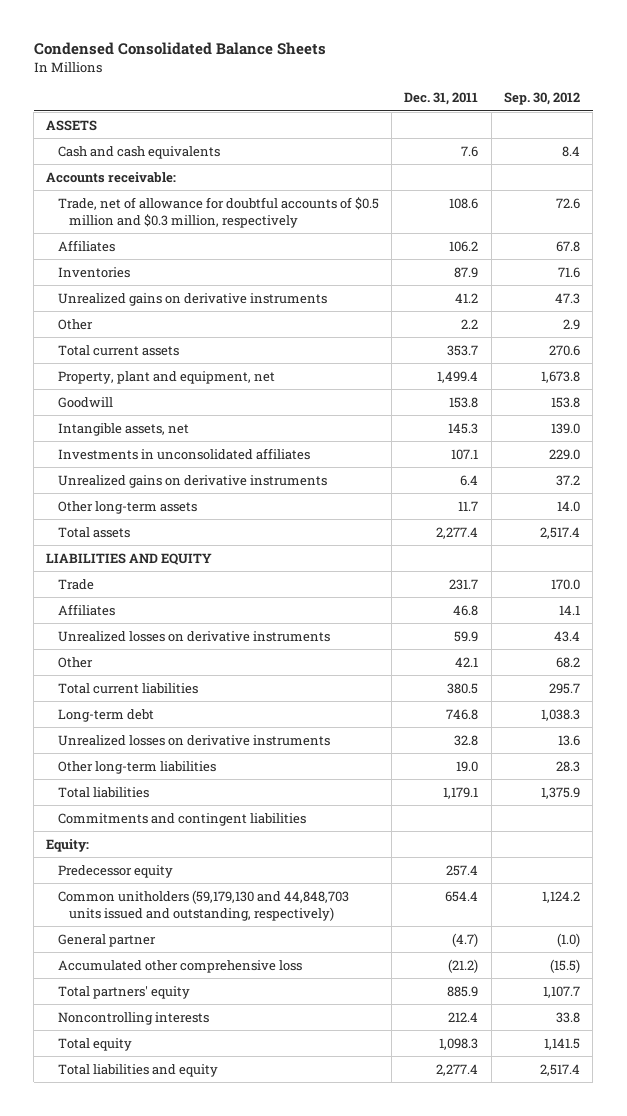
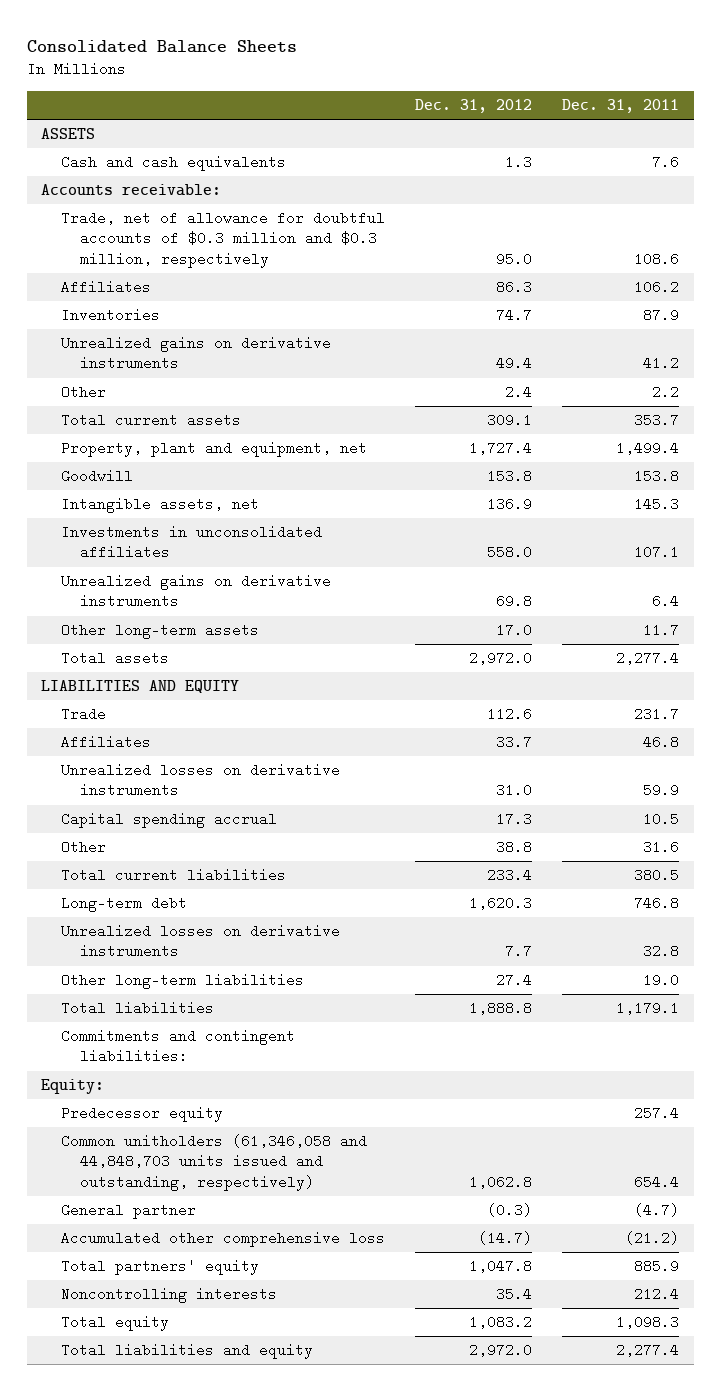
[33,41,326,55] Condensed Consolidated Balance Sheets -> [26,40,297,54] Consolidated Balance Sheets
[504,92,581,106] Sep. 30, 2012 -> none
none -> [414,99,532,114] Dec. 31, 2012
[57,196,379,228] Trade, net of allowance for doubtful accounts of $0.5 million and $0.3 million, respectively -> [60,211,385,268] Trade, net of allowance for doubtful accounts of $0.3 million and $0.3 million, respectively
none -> [60,812,277,829] Capital spending accrual
[455,656,479,667] 42.1 -> [642,840,679,855] 31.6
[57,812,306,826] Commitments and contingent liabilities -> [60,1029,295,1064] Commitments and contingent liabilities:
[57,889,349,921] Common unitholders (59,179,130 and 44,848,703 units issued and outstanding, respectively) -> [60,1134,367,1191] Common unitholders (61,346,058 and 44,848,703 units issued and outstanding, respectively)

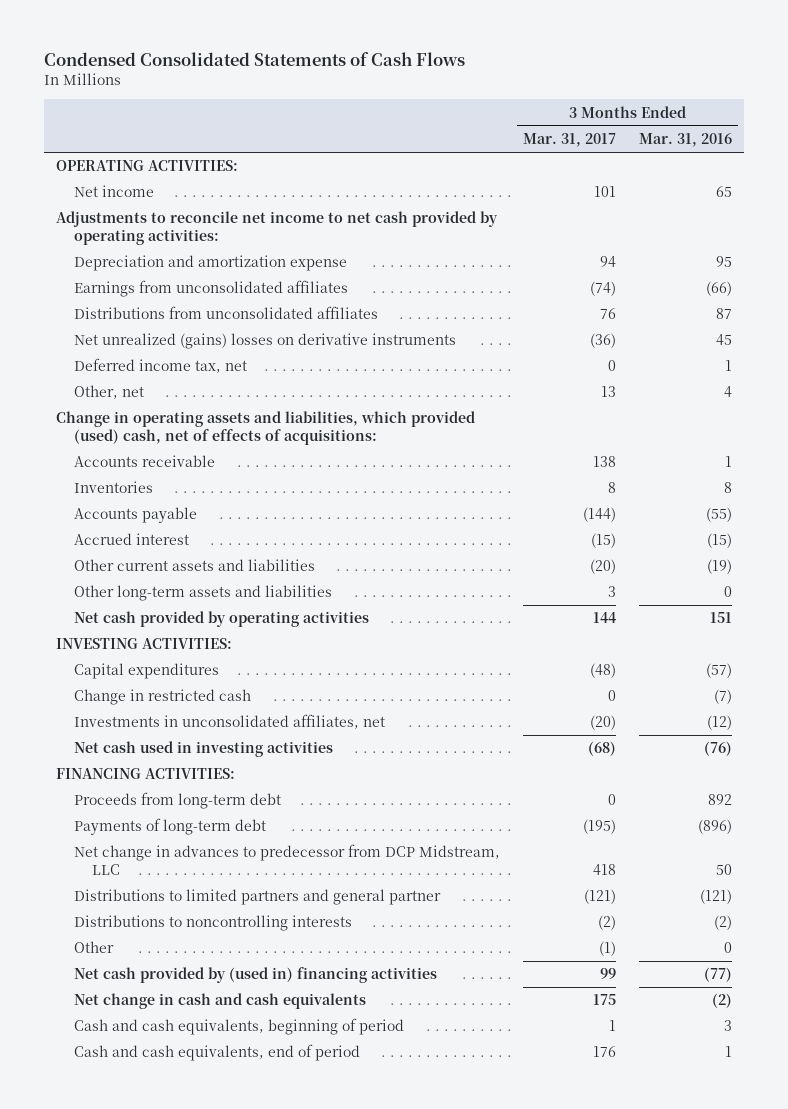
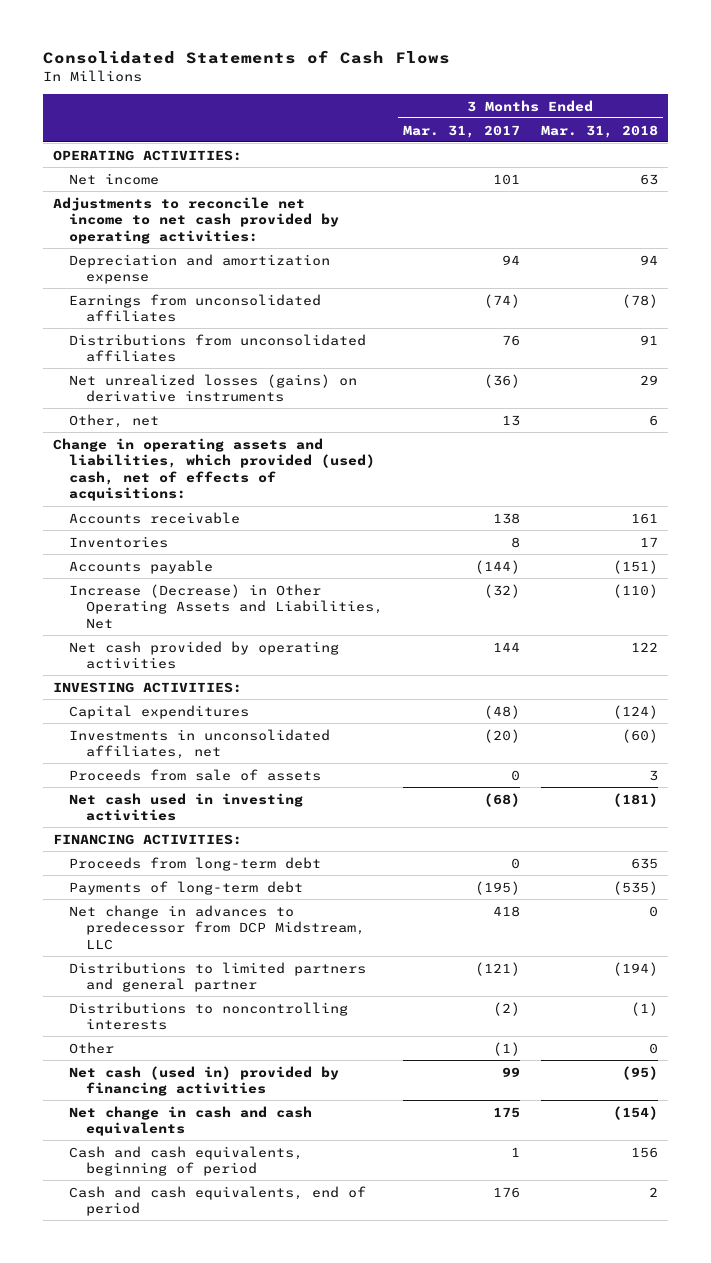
[44,52,466,67] Condensed Consolidated Statements of Cash Flows -> [42,50,450,65] Consolidated Statements of Cash Flows
[639,133,733,148] Mar. 31, 2016 -> none
none -> [540,124,658,138] Mar. 31, 2018
[73,358,247,374] Deferred income tax, net -> none
[73,333,456,350] Net unrealized (gains) losses on derivative instruments -> [69,373,358,403] Net unrealized losses (gains) on derivative instruments
[73,533,189,546] Accrued interest -> none
[73,559,315,572] Other current assets and liabilities -> none
[73,585,332,602] Other long-term assets and liabilities -> none
none -> [69,583,383,629] Increase (Decrease) in Other Operating Assets and Liabilities, Net
[73,689,251,706] Change in restricted cash -> none
none -> [69,768,322,781] Proceeds from sale of assets
[73,967,437,984] Net cash provided by (used in) financing activities -> [69,1065,340,1097] Net cash (used in) provided by financing activities

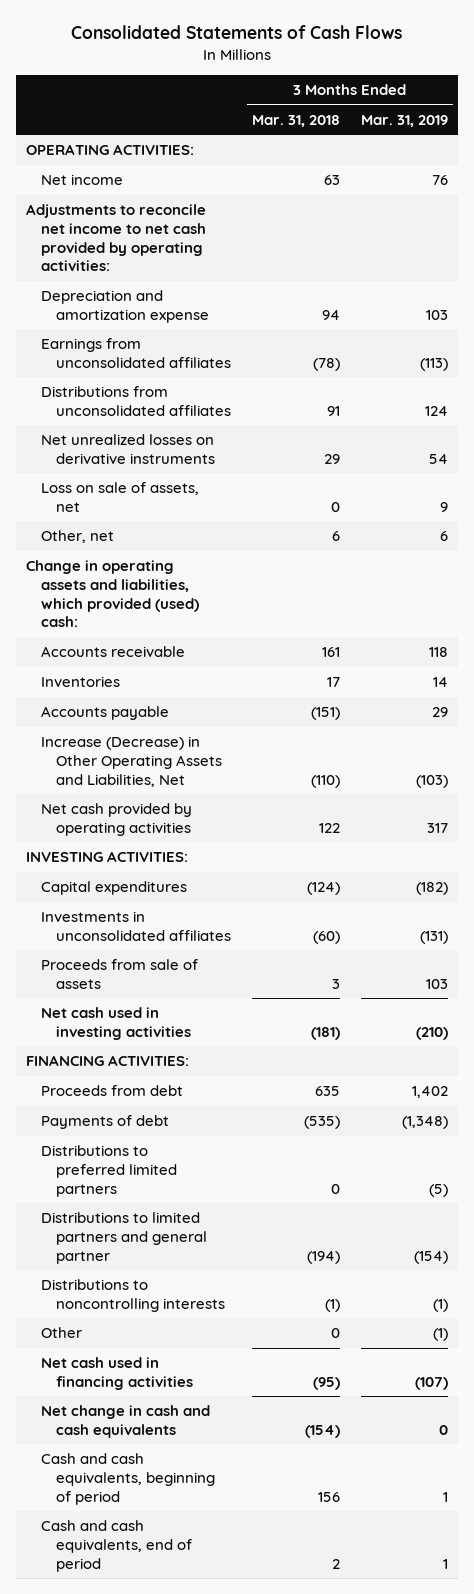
[403,124,521,138] Mar. 31, 2017 -> none
none -> [360,114,448,127] Mar. 31, 2019
[69,373,358,403] Net unrealized losses (gains) on derivative instruments -> [41,434,216,464] Net unrealized losses on derivative instruments
none -> [41,482,200,512] Loss on sale of assets, net
[53,437,376,502] Change in operating assets and liabilities, which provided (used) cash, net of effects of acquisitions: -> [26,560,200,628] Change in operating assets and liabilities, which provided (used) cash:
[69,728,331,760] Investments in unconsolidated affiliates, net -> [41,911,232,941] Investments in unconsolidated affiliates
[69,904,365,950] Net change in advances to predecessor from DCP Midstream, LLC -> none
[69,856,322,871] Proceeds from long-term debt -> [41,1085,184,1097] Proceeds from debt
[69,880,304,895] Payments of long-term debt -> [41,1115,170,1130] Payments of debt
none -> [41,1145,178,1197] Distributions to preferred limited partners
[69,1065,340,1097] Net cash (used in) provided by financing activities -> [41,1357,194,1390] Net cash used in financing activities

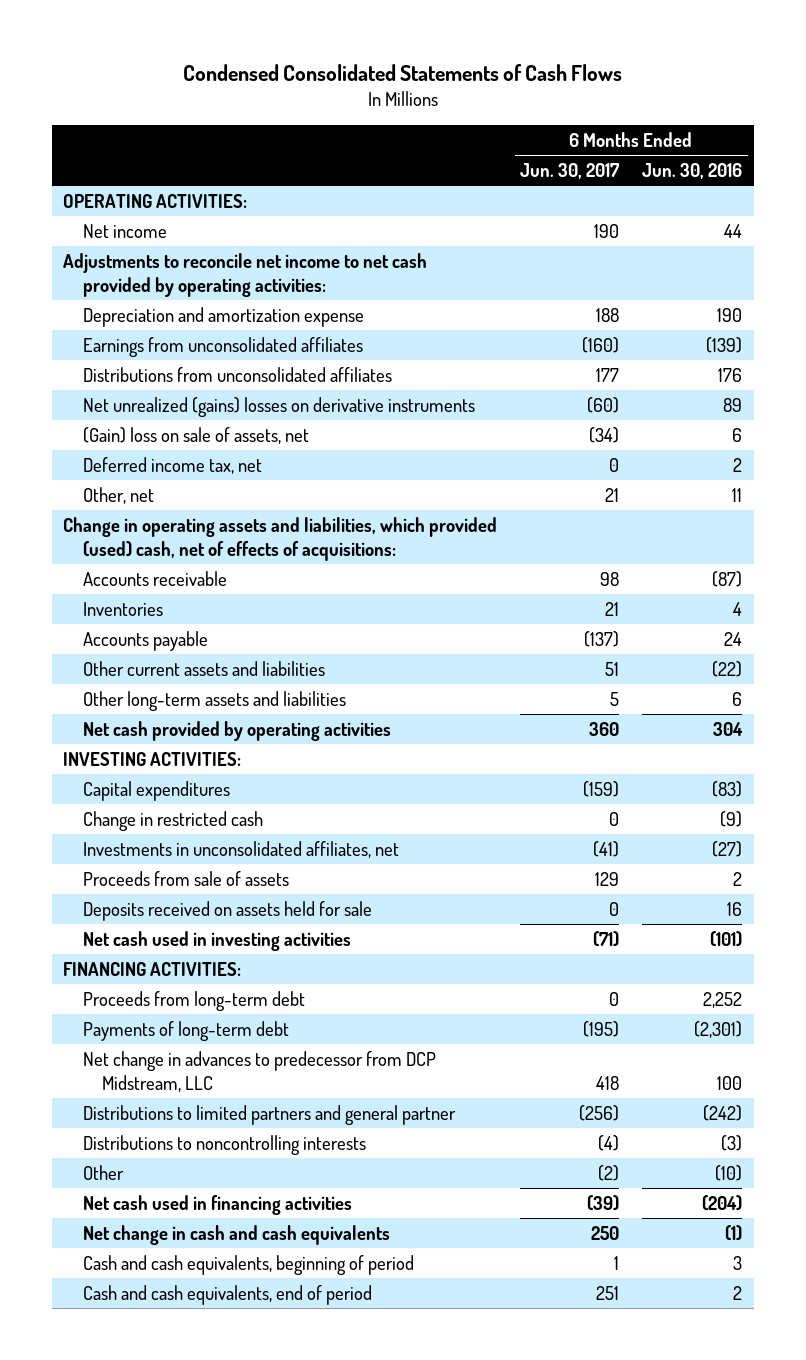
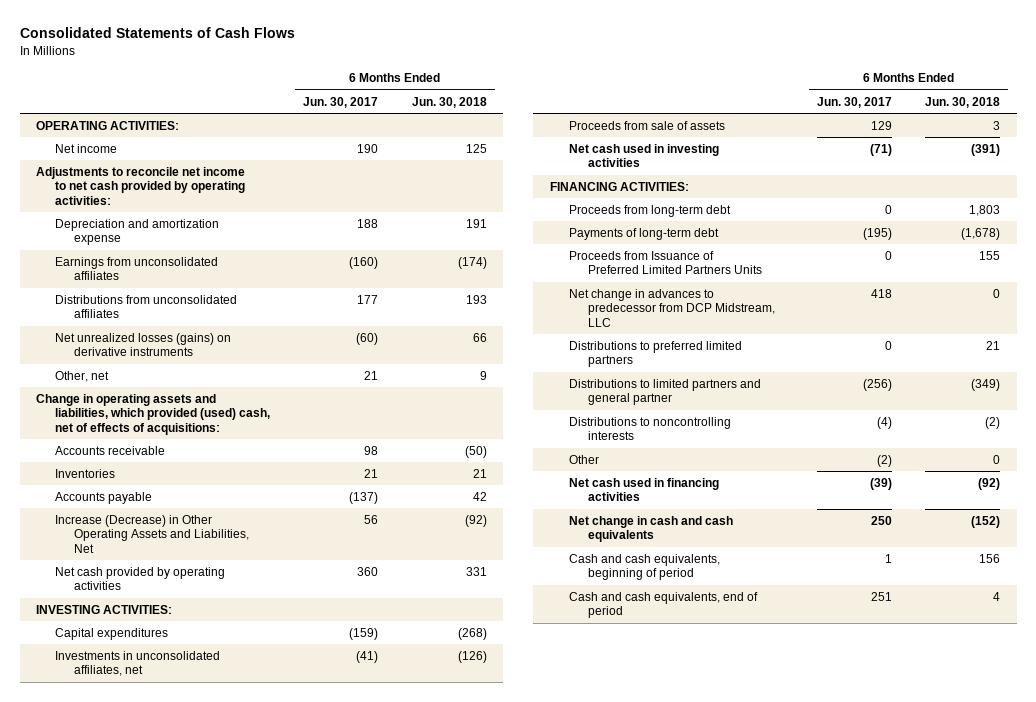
[182,63,622,81] Condensed Consolidated Statements of Cash Flows -> [19,27,295,39] Consolidated Statements of Cash Flows
[642,163,743,180] Jun. 30, 2016 -> none
none -> [411,96,487,108] Jun. 30, 2018
[82,426,309,444] (Gain) loss on sale of assets, net -> none
[82,456,262,474] Deferred income tax, net -> none
[82,396,475,417] Net unrealized (gains) losses on derivative instruments -> [55,332,232,357] Net unrealized losses (gains) on derivative instruments
[82,660,325,676] Other current assets and liabilities -> none
[82,690,346,711] Other long-term assets and liabilities -> none
none -> [55,514,250,553] Increase (Decrease) in Other Operating Assets and Liabilities, Net
[82,810,263,831] Change in restricted cash -> none
[82,900,372,921] Deposits received on assets held for sale -> none
none -> [568,250,762,275] Proceeds from Issuance of Preferred Limited Partners Units
none -> [568,340,742,368] Distributions to preferred limited partners

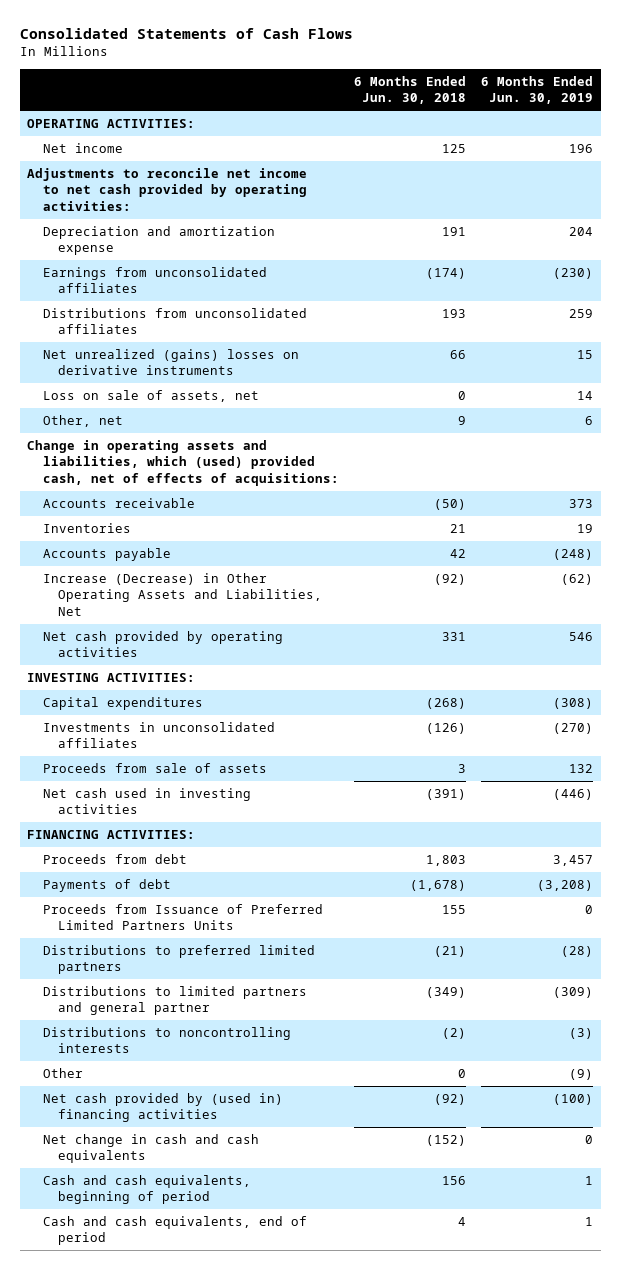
[303,96,379,108] Jun. 30, 2017 -> none
none -> [481,76,594,105] 6 Months Ended Jun. 30, 2019
[55,332,232,357] Net unrealized losses (gains) on derivative instruments -> [42,349,299,376] Net unrealized (gains) losses on derivative instruments
none -> [42,390,259,403] Loss on sale of assets, net
[36,393,271,435] Change in operating assets and liabilities, which provided (used) cash, net of effects of acquisitions: -> [27,440,339,486] Change in operating assets and liabilities, which (used) provided cash, net of effects of acquisitions:
[55,650,221,677] Investments in unconsolidated affiliates, net -> [42,722,275,749] Investments in unconsolidated affiliates
[568,204,731,217] Proceeds from long-term debt -> [42,854,187,865] Proceeds from debt
[568,227,719,240] Payments of long-term debt -> [42,879,171,893] Payments of debt
[568,288,775,327] Net change in advances to predecessor from DCP Midstream, LLC -> none
[986,340,1001,350] 21 -> [434,946,467,958] (21)
[568,477,719,502] Net cash used in financing activities -> [42,1093,283,1123] Net cash provided by (used in) financing activities

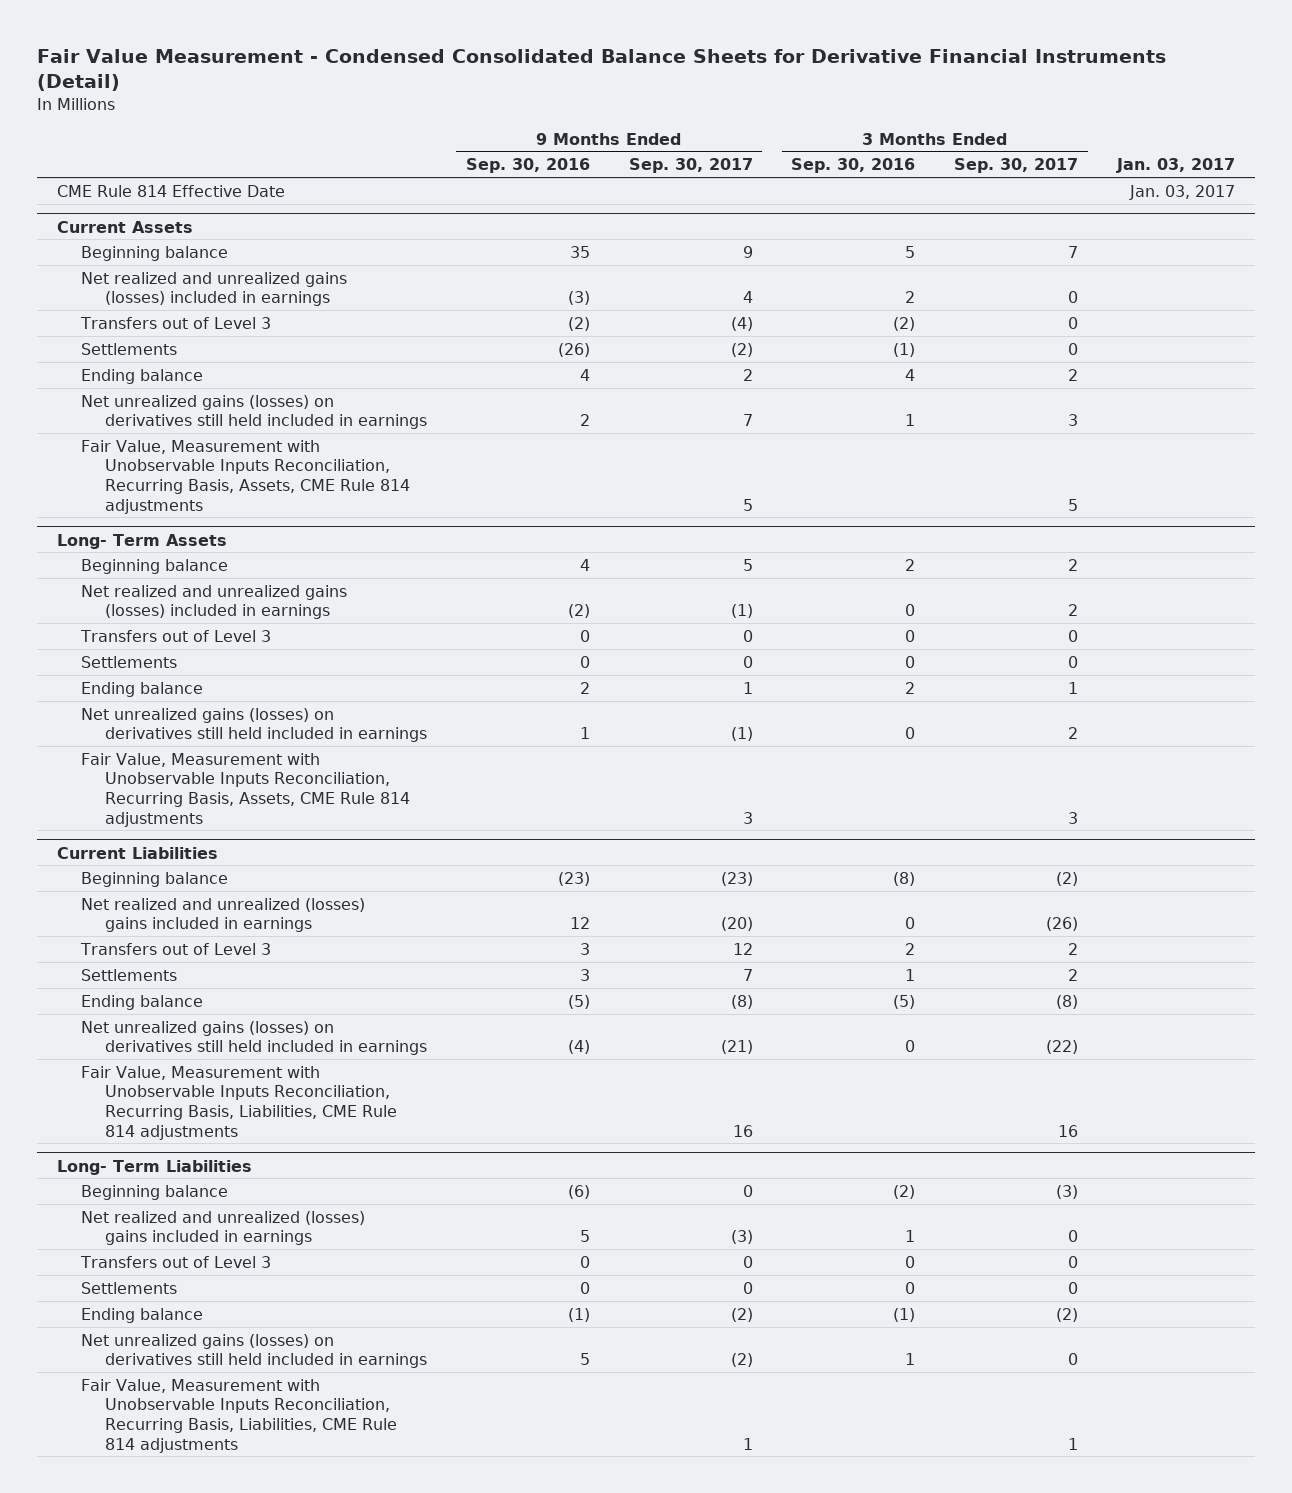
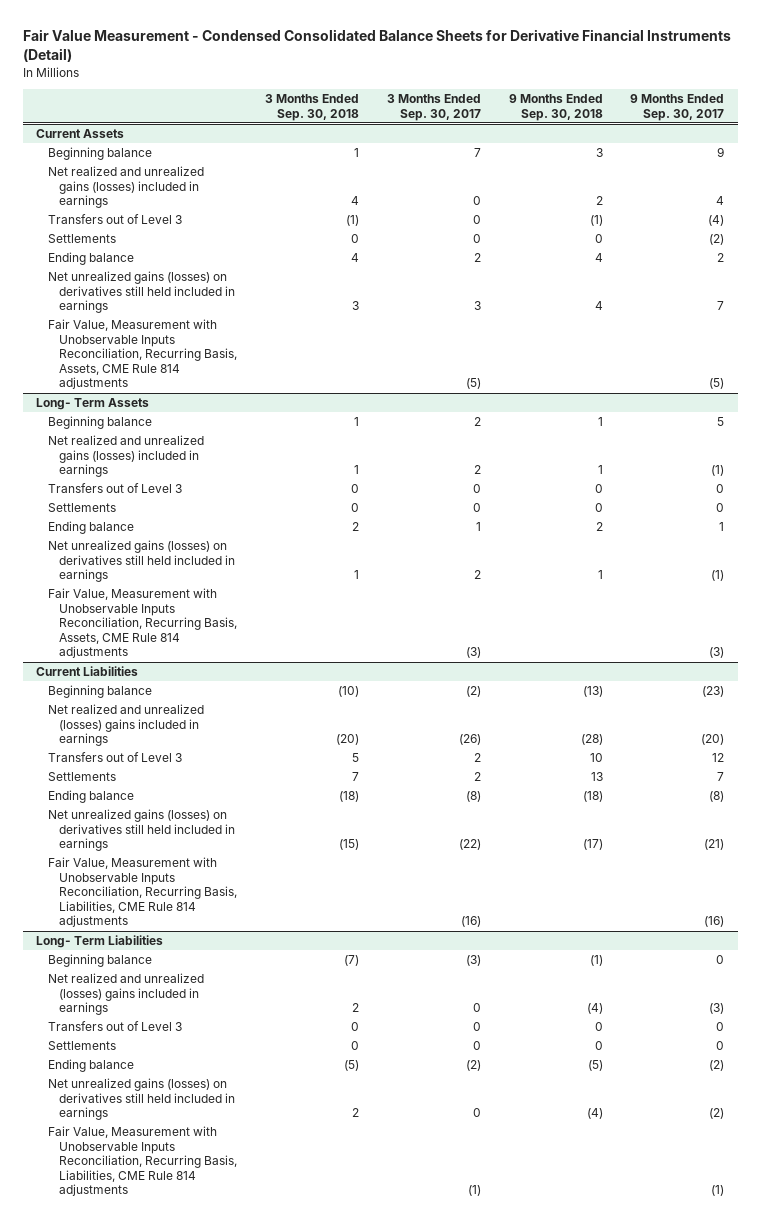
[465,158,590,174] Sep. 30, 2016 -> none
[791,158,916,174] Sep. 30, 2016 -> none
[1116,158,1236,174] Jan. 03, 2017 -> none
none -> [265,94,360,121] 3 Months Ended Sep. 30, 2018
none -> [508,94,603,121] 9 Months Ended Sep. 30, 2018
[56,184,285,197] CME Rule 814 Effective Date -> none
[742,498,753,511] 5 -> [709,378,725,390] (5)
[1068,498,1079,511] 5 -> [465,378,481,390] (5)
[742,811,753,824] 3 -> [709,647,725,659] (3)
[1068,811,1079,824] 3 -> [465,647,481,659] (3)
[732,1124,753,1137] 16 -> [704,916,725,928] (16)
[1058,1124,1079,1137] 16 -> [460,916,481,928] (16)
[742,1437,753,1450] 1 -> [711,1185,725,1197] (1)
[1068,1437,1079,1450] 1 -> [467,1185,481,1197] (1)

